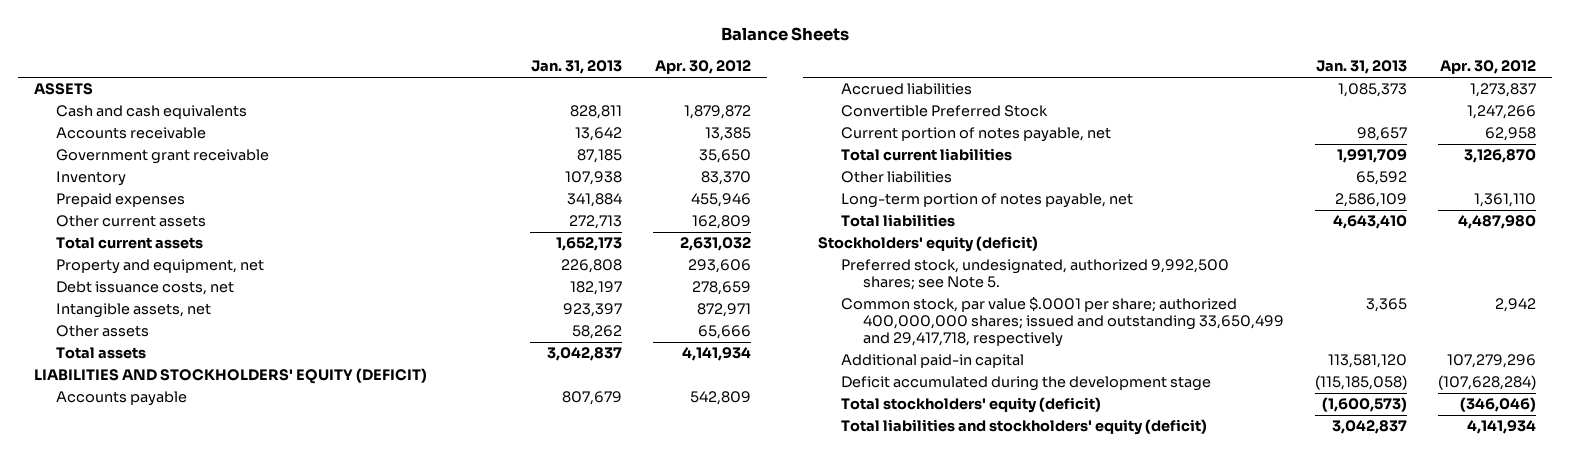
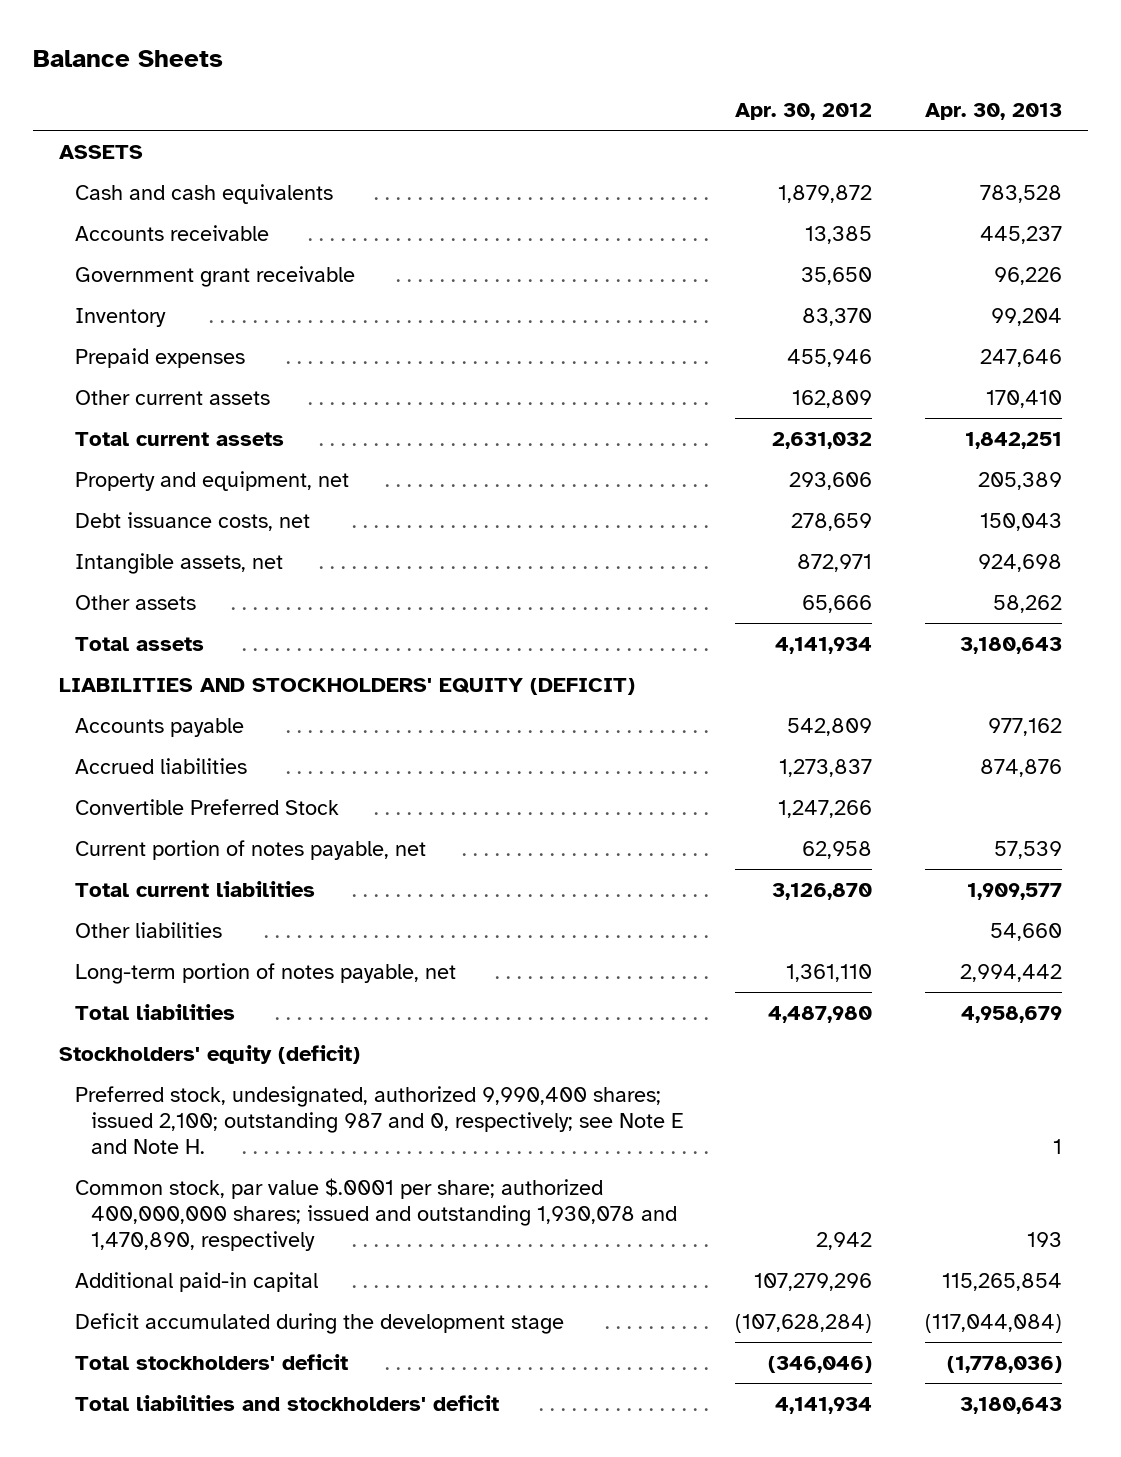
[530,60,622,75] Jan. 31, 2013 -> none
none -> [924,103,1062,121] Apr. 30, 2013
[840,259,1229,291] Preferred stock, undesignated, authorized 9,992,500 shares; see Note 5. -> [74,1086,683,1154] Preferred stock, undesignated, authorized 9,990,400 shares; issued 2,100; outstanding 987 and 0, respectively; see Note E and Note H.
[840,297,1284,347] Common stock, par value $.0001 per share; authorized 400,000,000 shares; issued and outstanding 33,650,499 and 29,417,718, respectively -> [74,1178,677,1251] Common stock, par value $.0001 per share; authorized 400,000,000 shares; issued and outstanding 1,930,078 and 1,470,890, respectively
[840,397,1101,414] Total stockholders' equity (deficit) -> [74,1354,348,1371] Total stockholders' deficit
[840,419,1207,436] Total liabilities and stockholders' equity (deficit) -> [74,1395,499,1412] Total liabilities and stockholders' deficit

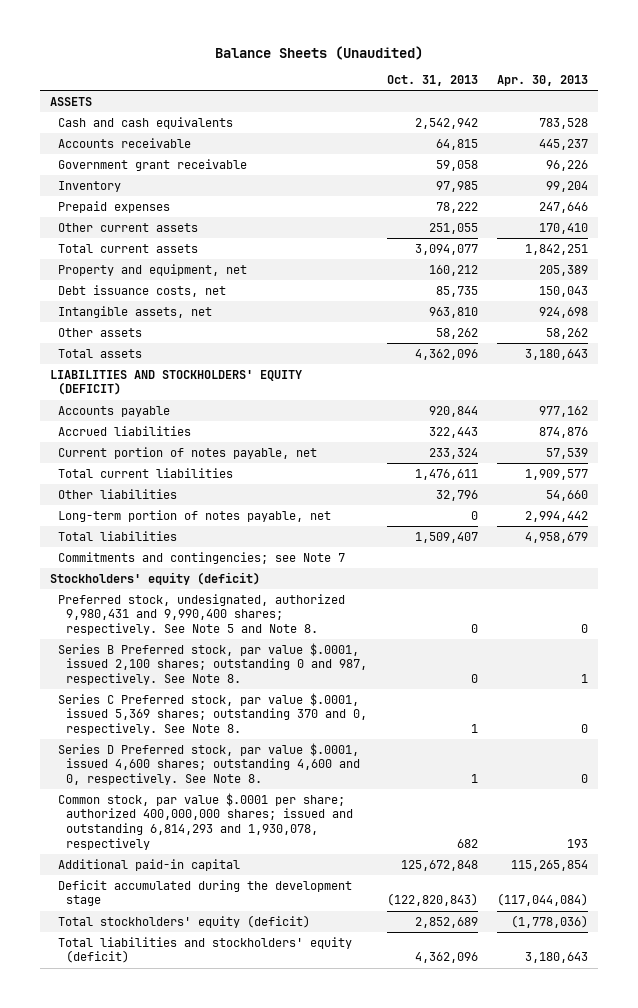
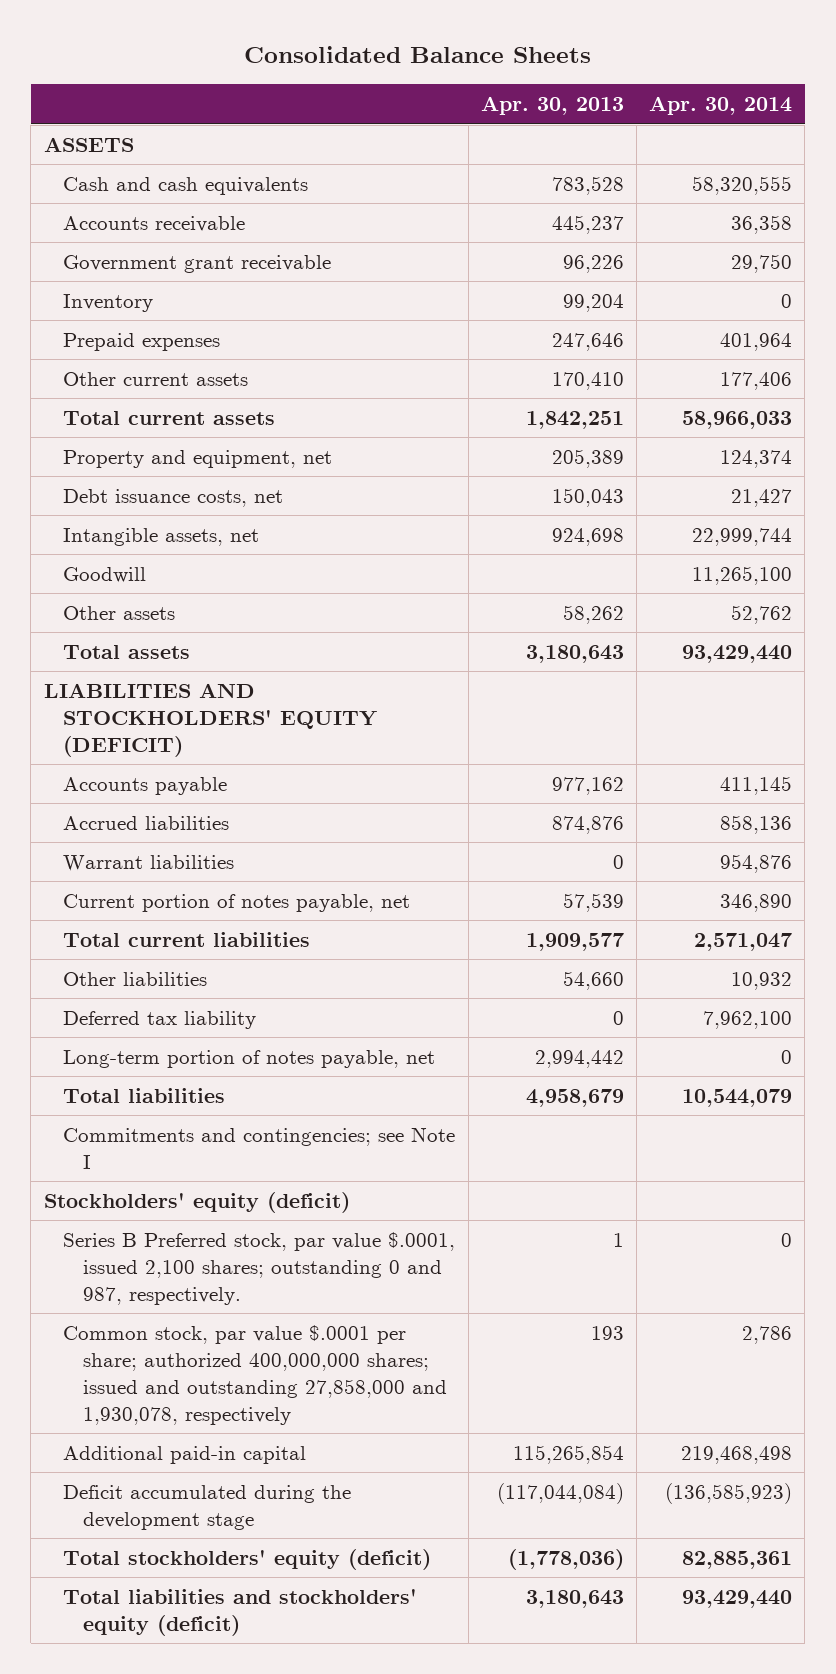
[214,45,423,60] Balance Sheets (Unaudited) -> [243,46,591,64] Consolidated Balance Sheets
[386,74,478,86] Oct. 31, 2013 -> none
none -> [649,96,793,116] Apr. 30, 2014
none -> [63,566,147,583] Goodwill
none -> [63,854,235,871] Warrant liabilities
none -> [63,1010,257,1029] Deferred tax liability
[57,551,345,564] Commitments and contingencies; see Note 7 -> [63,1126,456,1169] Commitments and contingencies; see Note I
[57,593,345,636] Preferred stock, undesignated, authorized 9,980,431 and 9,990,400 shares; respectively. See Note 5 and Note 8. -> none
[57,692,367,736] Series C Preferred stock, par value $.0001, issued 5,369 shares; outstanding 370 and 0, respectively. See Note 8. -> none
[57,742,360,786] Series D Preferred stock, par value $.0001, issued 4,600 shares; outstanding 4,600 and 0, respectively. See Note 8. -> none
[57,642,367,686] Series B Preferred stock, par value $.0001, issued 2,100 shares; outstanding 0 and 987, respectively. See Note 8. -> [63,1231,456,1305] Series B Preferred stock, par value $.0001, issued 2,100 shares; outstanding 0 and 987, respectively.
[57,792,353,851] Common stock, par value $.0001 per share; authorized 400,000,000 shares; issued and outstanding 6,814,293 and 1,930,078, respectively -> [63,1324,448,1425] Common stock, par value $.0001 per share; authorized 400,000,000 shares; issued and outstanding 27,858,000 and 1,930,078, respectively

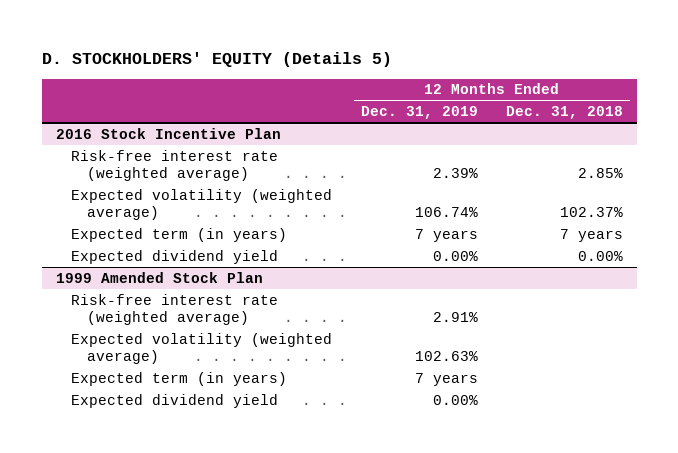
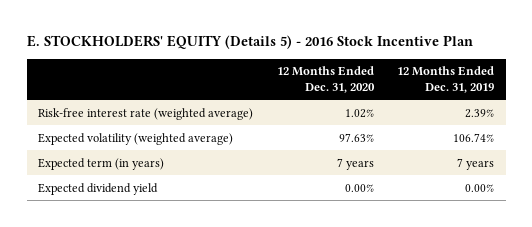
[41,52,392,68] D. STOCKHOLDERS' EQUITY (Details 5) -> [26,35,473,50] E. STOCKHOLDERS' EQUITY (Details 5) - 2016 Stock Incentive Plan
[505,106,623,120] Dec. 31, 2018 -> none
none -> [276,66,375,94] 12 Months Ended Dec. 31, 2020
[55,127,281,139] 2016 Stock Incentive Plan -> none
[55,271,263,283] 1999 Amended Stock Plan -> none
[71,293,279,325] Risk-free interest rate (weighted average) -> none
[71,332,333,364] Expected volatility (weighted average) -> none
[71,371,288,386] Expected term (in years) -> none
[71,393,279,408] Expected dividend yield -> none

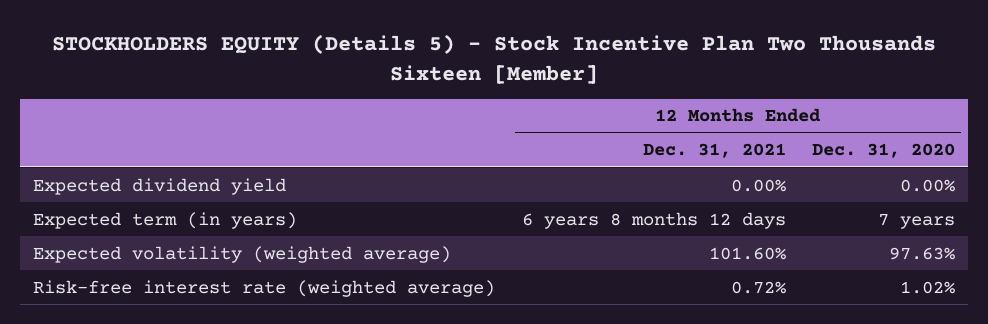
[26,35,473,50] E. STOCKHOLDERS' EQUITY (Details 5) - 2016 Stock Incentive Plan -> [52,33,937,84] STOCKHOLDERS EQUITY (Details 5) - Stock Incentive Plan Two Thousands Sixteen [Member]
[397,66,495,94] 12 Months Ended Dec. 31, 2019 -> none
none -> [642,143,786,159] Dec. 31, 2021
[38,157,165,170] Expected term (in years) -> [33,211,298,229] Expected term (in years)
[38,132,234,145] Expected volatility (weighted average) -> [33,245,452,263] Expected volatility (weighted average)
[38,107,254,120] Risk-free interest rate (weighted average) -> [33,279,496,297] Risk-free interest rate (weighted average)

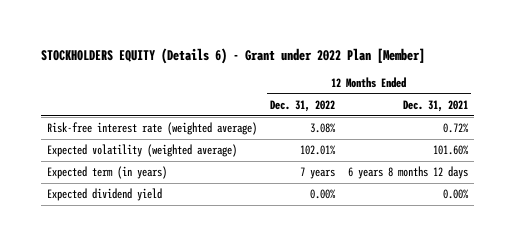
[52,33,937,84] STOCKHOLDERS EQUITY (Details 5) - Stock Incentive Plan Two Thousands Sixteen [Member] -> [41,47,426,64] STOCKHOLDERS EQUITY (Details 6) - Grant under 2022 Plan [Member]
[811,143,955,159] Dec. 31, 2020 -> none
none -> [270,100,336,113] Dec. 31, 2022
[33,245,452,263] Expected volatility (weighted average) -> [47,144,238,158] Expected volatility (weighted average)
[33,211,298,229] Expected term (in years) -> [47,166,168,180] Expected term (in years)
[33,177,287,195] Expected dividend yield -> [47,188,163,202] Expected dividend yield

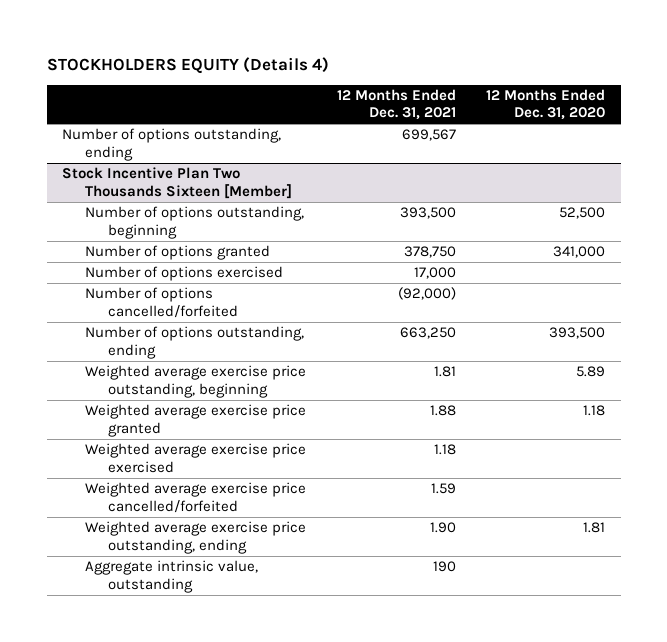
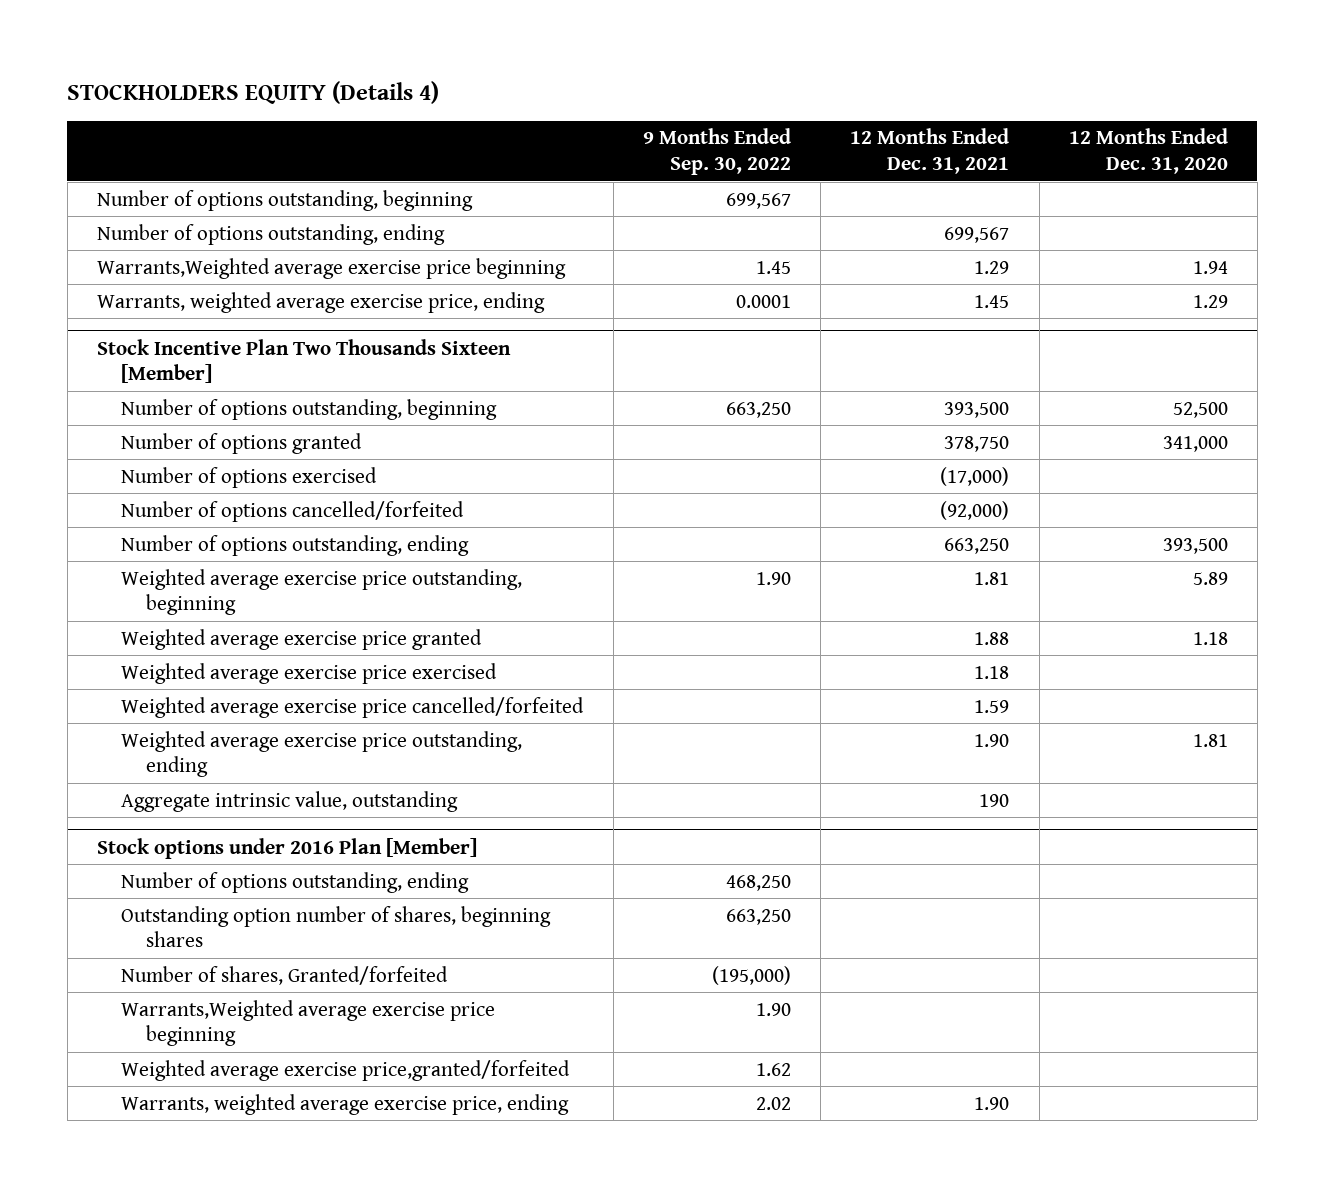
none -> [642,128,791,176] 9 Months Ended Sep. 30, 2022
none -> [96,189,473,211] Number of options outstanding, beginning
none -> [96,257,566,279] Warrants,Weighted average exercise price beginning
none -> [96,291,545,313] Warrants, weighted average exercise price, ending
[413,267,456,280] 17,000 -> [940,466,1010,486] (17,000)
none -> [96,837,477,859] Stock options under 2016 Plan [Member]
none -> [121,871,470,893] Number of options outstanding, ending
none -> [121,905,552,948] Outstanding option number of shares, beginning shares
none -> [121,965,449,985] Number of shares, Granted/forfeited
none -> [121,999,496,1047] Warrants,Weighted average exercise price beginning
none -> [121,1059,571,1081] Weighted average exercise price,granted/forfeited
none -> [121,1093,570,1115] Warrants, weighted average exercise price, ending

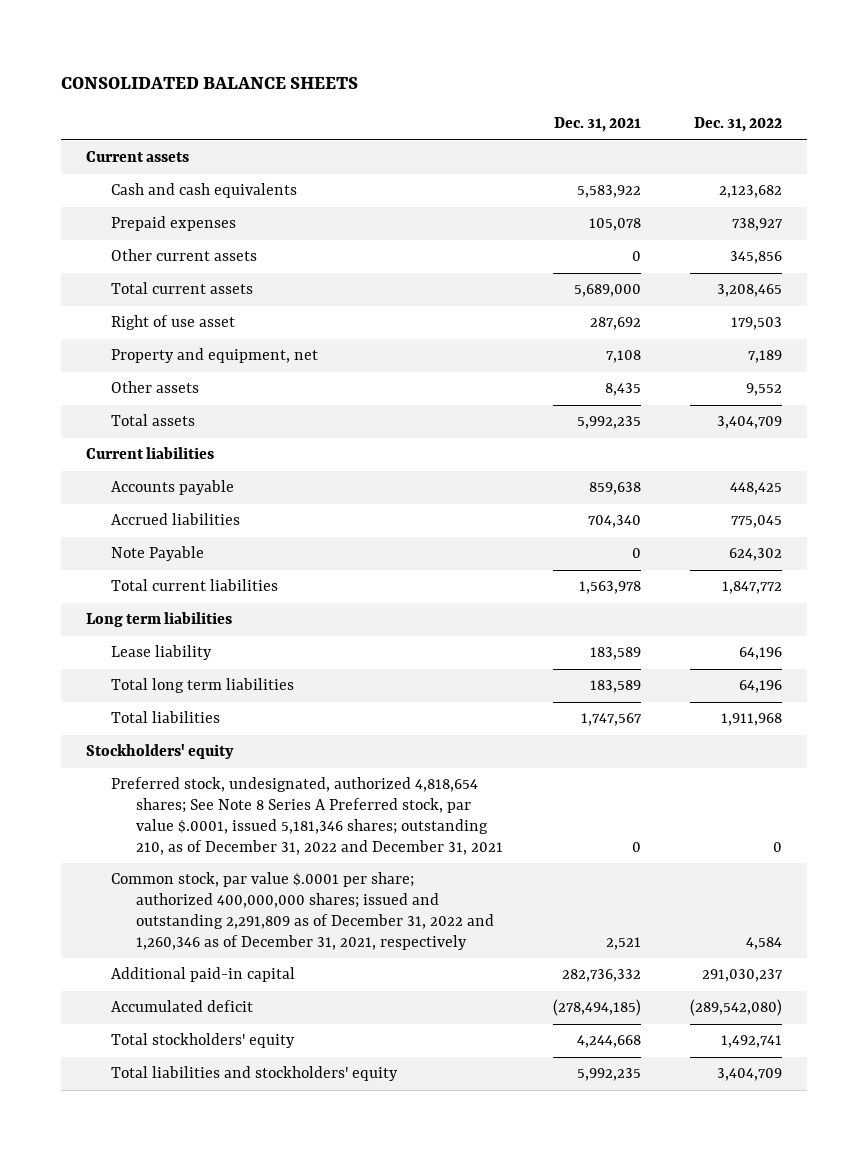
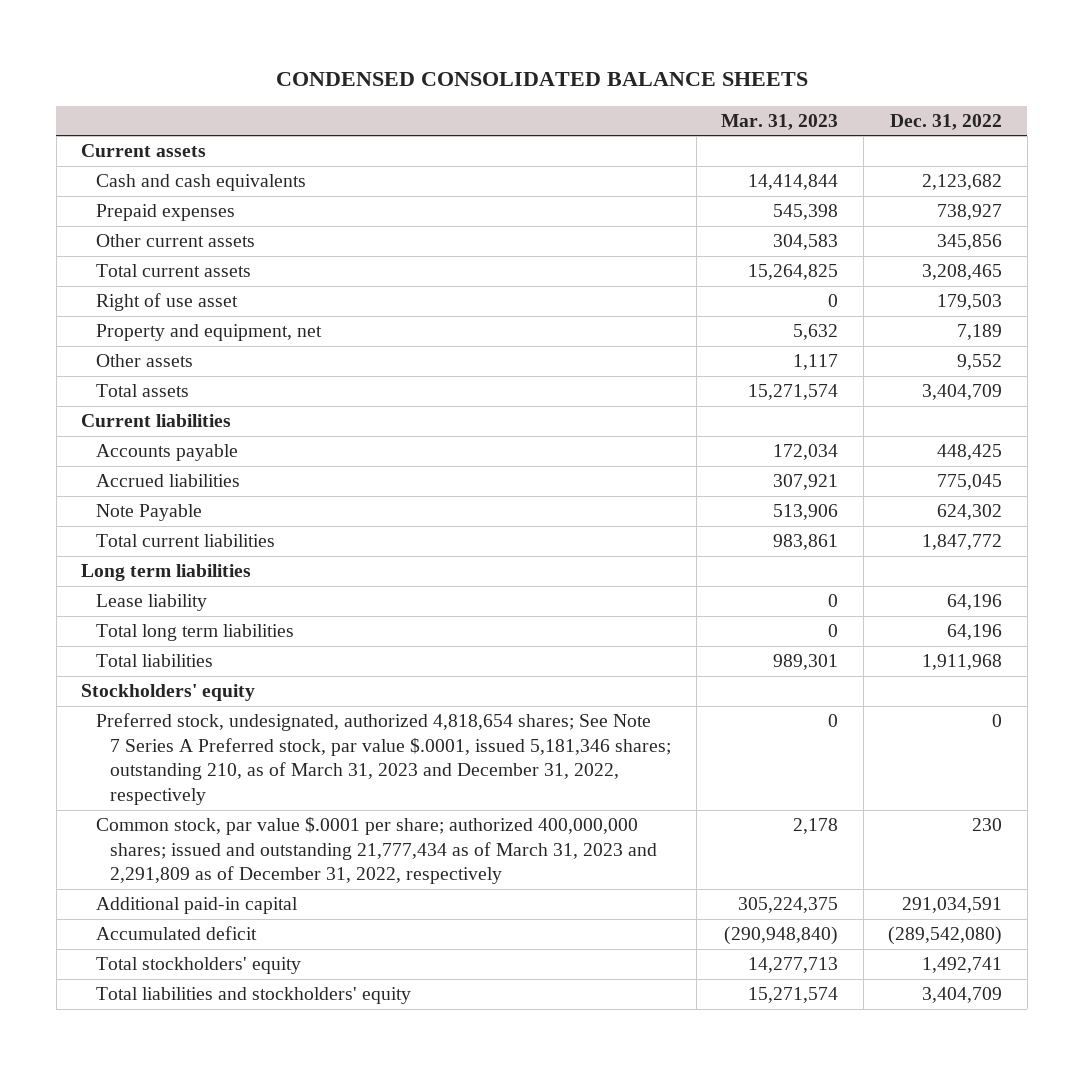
[61,76,359,89] CONSOLIDATED BALANCE SHEETS -> [275,72,808,87] CONDENSED CONSOLIDATED BALANCE SHEETS
[553,117,641,133] Dec. 31, 2021 -> none
none -> [721,113,839,130] Mar. 31, 2023
[111,777,504,856] Preferred stock, undesignated, authorized 4,818,654 shares; See Note 8 Series A Preferred stock, par value $.0001, issued 5,181,346 shares; outstanding 210, as of December 31, 2022 and December 31, 2021 -> [95,713,672,806] Preferred stock, undesignated, authorized 4,818,654 shares; See Note 7 Series A Preferred stock, par value $.0001, issued 5,181,346 shares; outstanding 210, as of March 31, 2023 and December 31, 2022, respectively
[111,872,495,951] Common stock, par value $.0001 per share; authorized 400,000,000 shares; issued and outstanding 2,291,809 as of December 31, 2022 and 1,260,346 as of December 31, 2021, respectively -> [95,817,658,885] Common stock, par value $.0001 per share; authorized 400,000,000 shares; issued and outstanding 21,777,434 as of March 31, 2023 and 2,291,809 as of December 31, 2022, respectively
[746,937,783,951] 4,584 -> [972,818,1003,832] 230
[702,969,784,983] 291,030,237 -> [902,897,1003,914] 291,034,591

